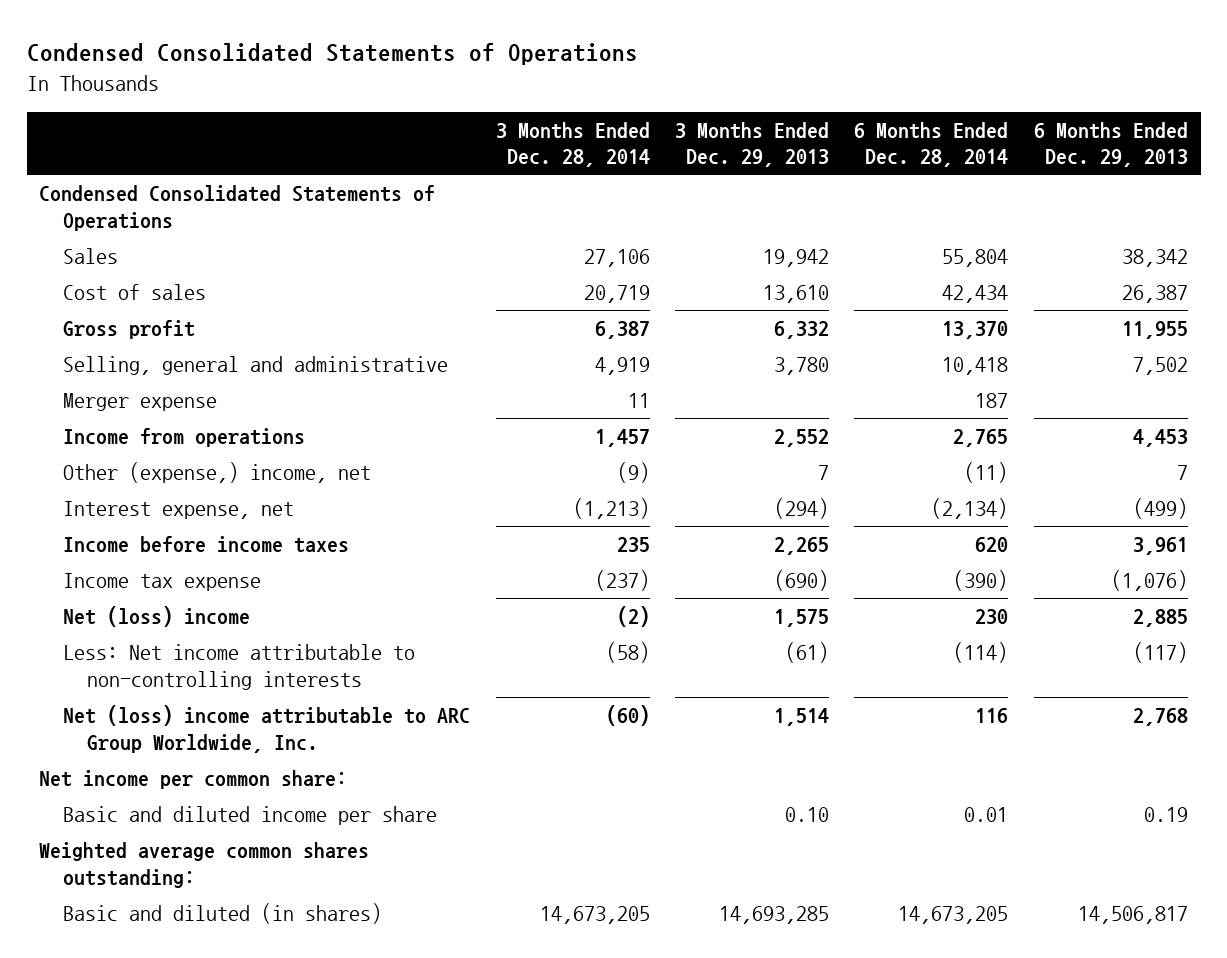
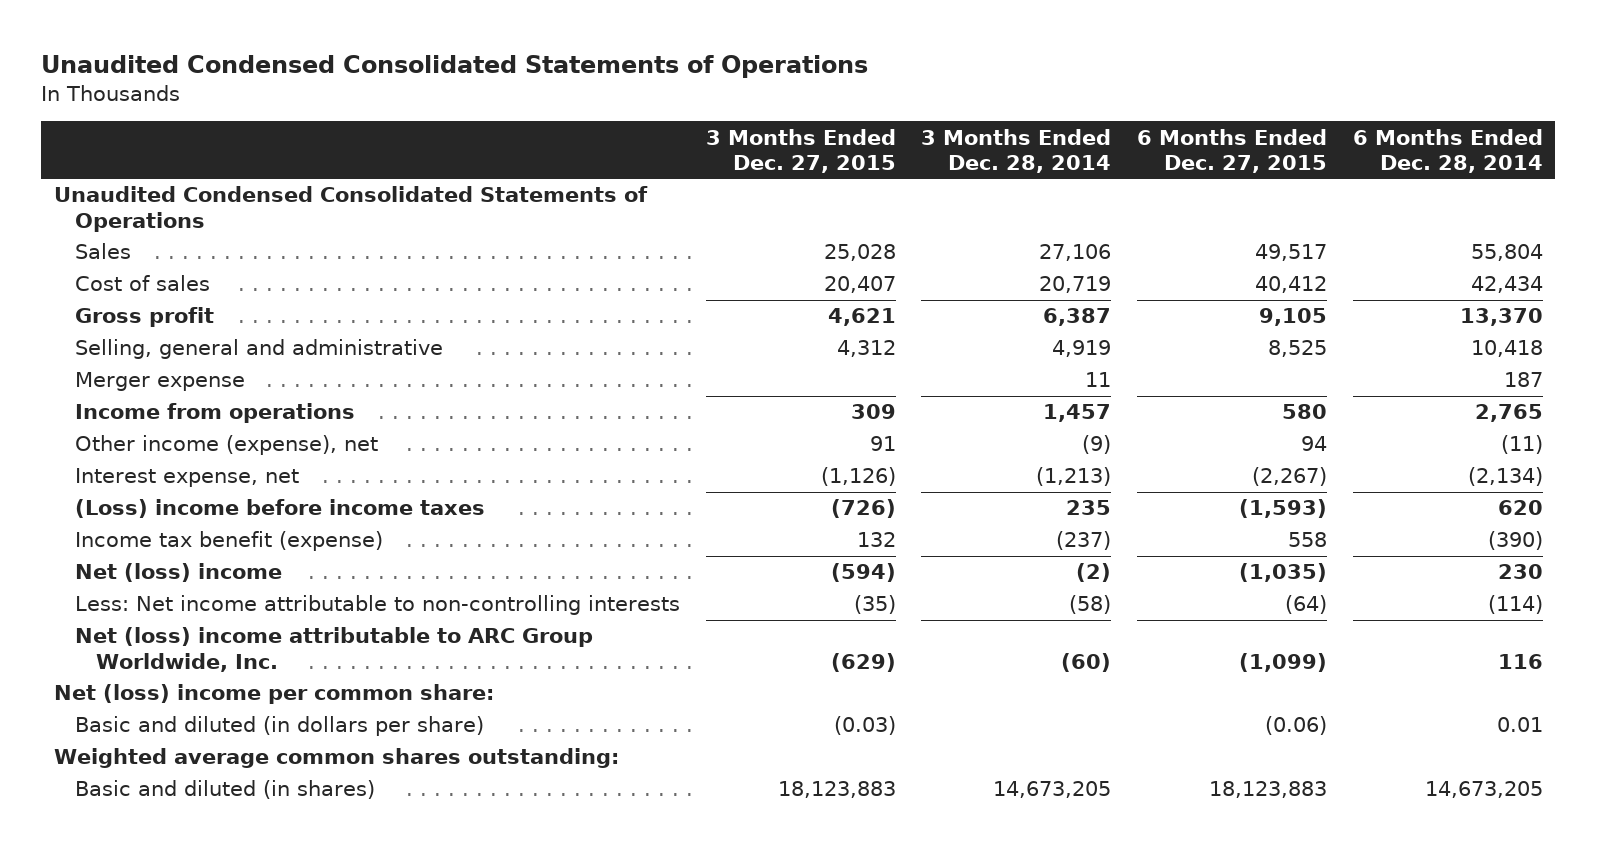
[26,43,638,66] Condensed Consolidated Statements of Operations -> [41,55,869,79] Unaudited Condensed Consolidated Statements of Operations
[674,121,829,168] 3 Months Ended Dec. 29, 2013 -> none
[1033,121,1188,168] 6 Months Ended Dec. 29, 2013 -> none
none -> [705,128,896,173] 3 Months Ended Dec. 27, 2015
none -> [1136,128,1327,173] 6 Months Ended Dec. 27, 2015
[39,184,436,231] Condensed Consolidated Statements of Operations -> [54,186,649,232] Unaudited Condensed Consolidated Statements of Operations
[63,461,372,483] Other (expense,) income, net -> [75,435,379,456] Other income (expense), net
[63,535,350,553] Income before income taxes -> [75,499,486,519] (Loss) income before income taxes
[63,572,262,591] Income tax expense -> [75,531,384,552] Income tax benefit (expense)
[39,769,348,789] Net income per common share: -> [54,684,495,705] Net (loss) income per common share:
[63,805,438,825] Basic and diluted income per share -> [75,716,485,737] Basic and diluted (in dollars per share)

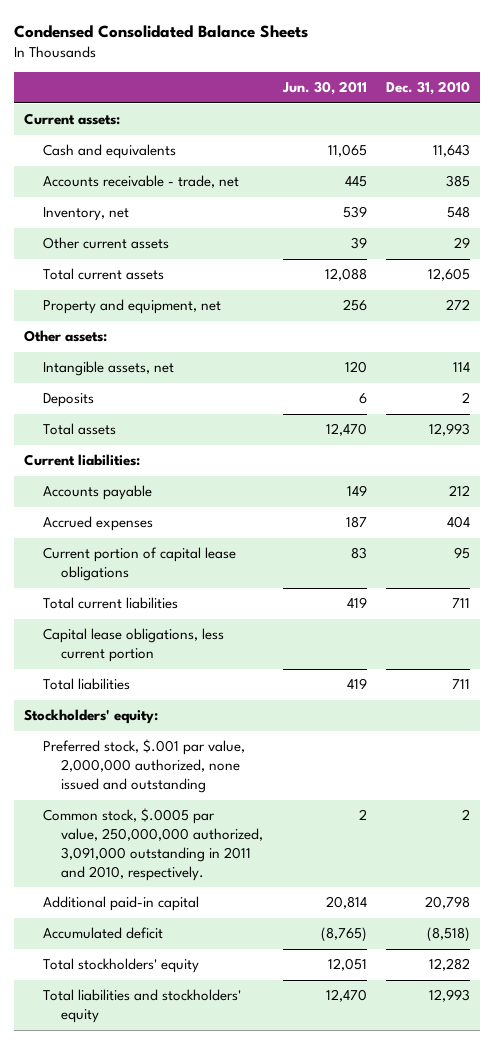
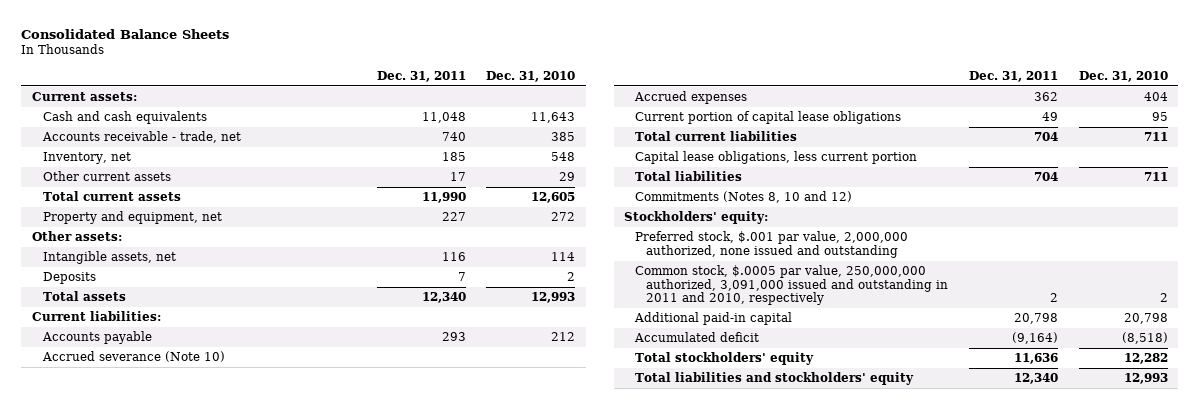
[14,25,309,39] Condensed Consolidated Balance Sheets -> [21,29,230,40] Consolidated Balance Sheets
[281,81,367,96] Jun. 30, 2011 -> none
none -> [376,70,466,82] Dec. 31, 2011
[42,144,176,160] Cash and equivalents -> [42,111,207,125] Cash and cash equivalents
none -> [41,351,225,363] Accrued severance (Note 10)
none -> [635,191,853,204] Commitments (Notes 8, 10 and 12)
[42,808,264,881] Common stock, $.0005 par value, 250,000,000 authorized, 3,091,000 outstanding in 2011 and 2010, respectively. -> [635,265,949,306] Common stock, $.0005 par value, 250,000,000 authorized, 3,091,000 issued and outstanding in 2011 and 2010, respectively

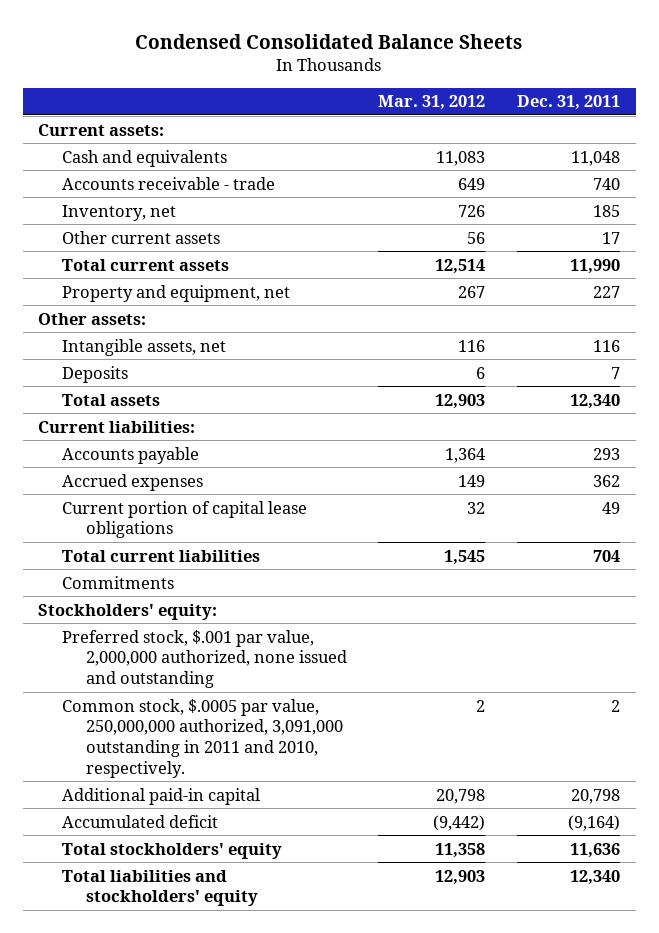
[21,29,230,40] Consolidated Balance Sheets -> [135,33,523,49] Condensed Consolidated Balance Sheets
[486,70,576,82] Dec. 31, 2010 -> none
none -> [378,95,486,111] Mar. 31, 2012
[42,111,207,125] Cash and cash equivalents -> [62,149,228,167] Cash and equivalents
[41,131,241,144] Accounts receivable - trade, net -> [62,176,276,190] Accounts receivable - trade
[41,351,225,363] Accrued severance (Note 10) -> none
[635,151,918,165] Capital lease obligations, less current portion -> none
[635,171,743,182] Total liabilities -> none
[635,191,853,204] Commitments (Notes 8, 10 and 12) -> [62,575,175,589] Commitments
[635,265,949,306] Common stock, $.0005 par value, 250,000,000 authorized, 3,091,000 issued and outstanding in 2011 and 2010, respectively -> [62,698,343,778] Common stock, $.0005 par value, 250,000,000 authorized, 3,091,000 outstanding in 2011 and 2010, respectively.

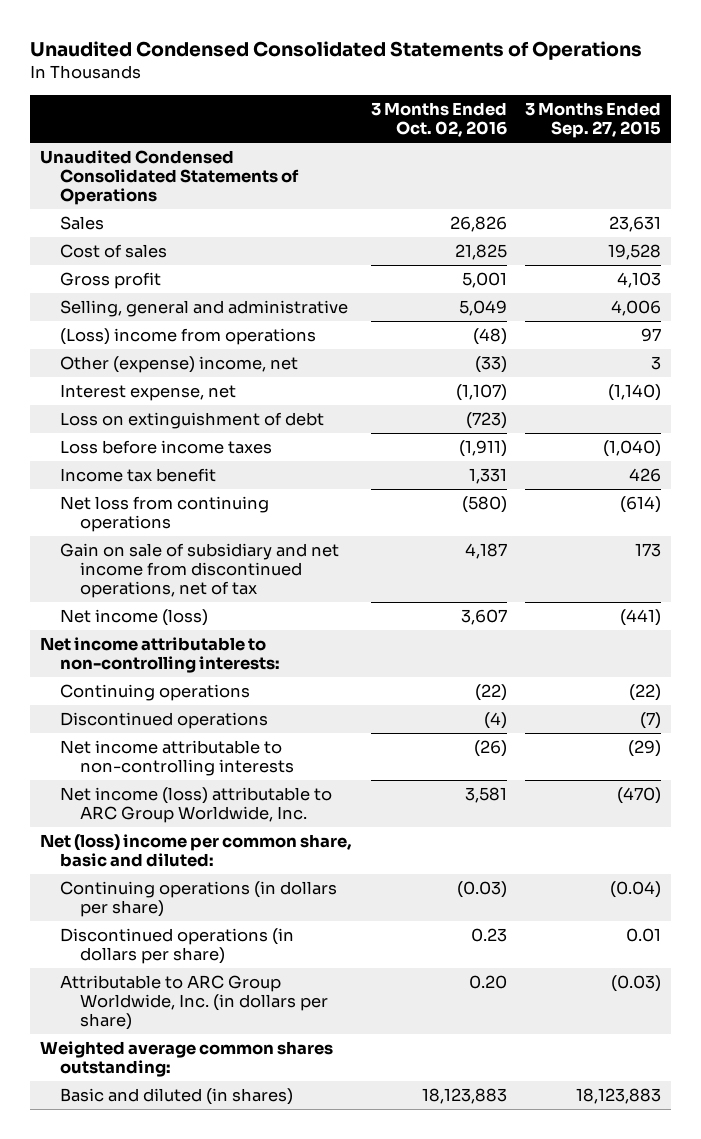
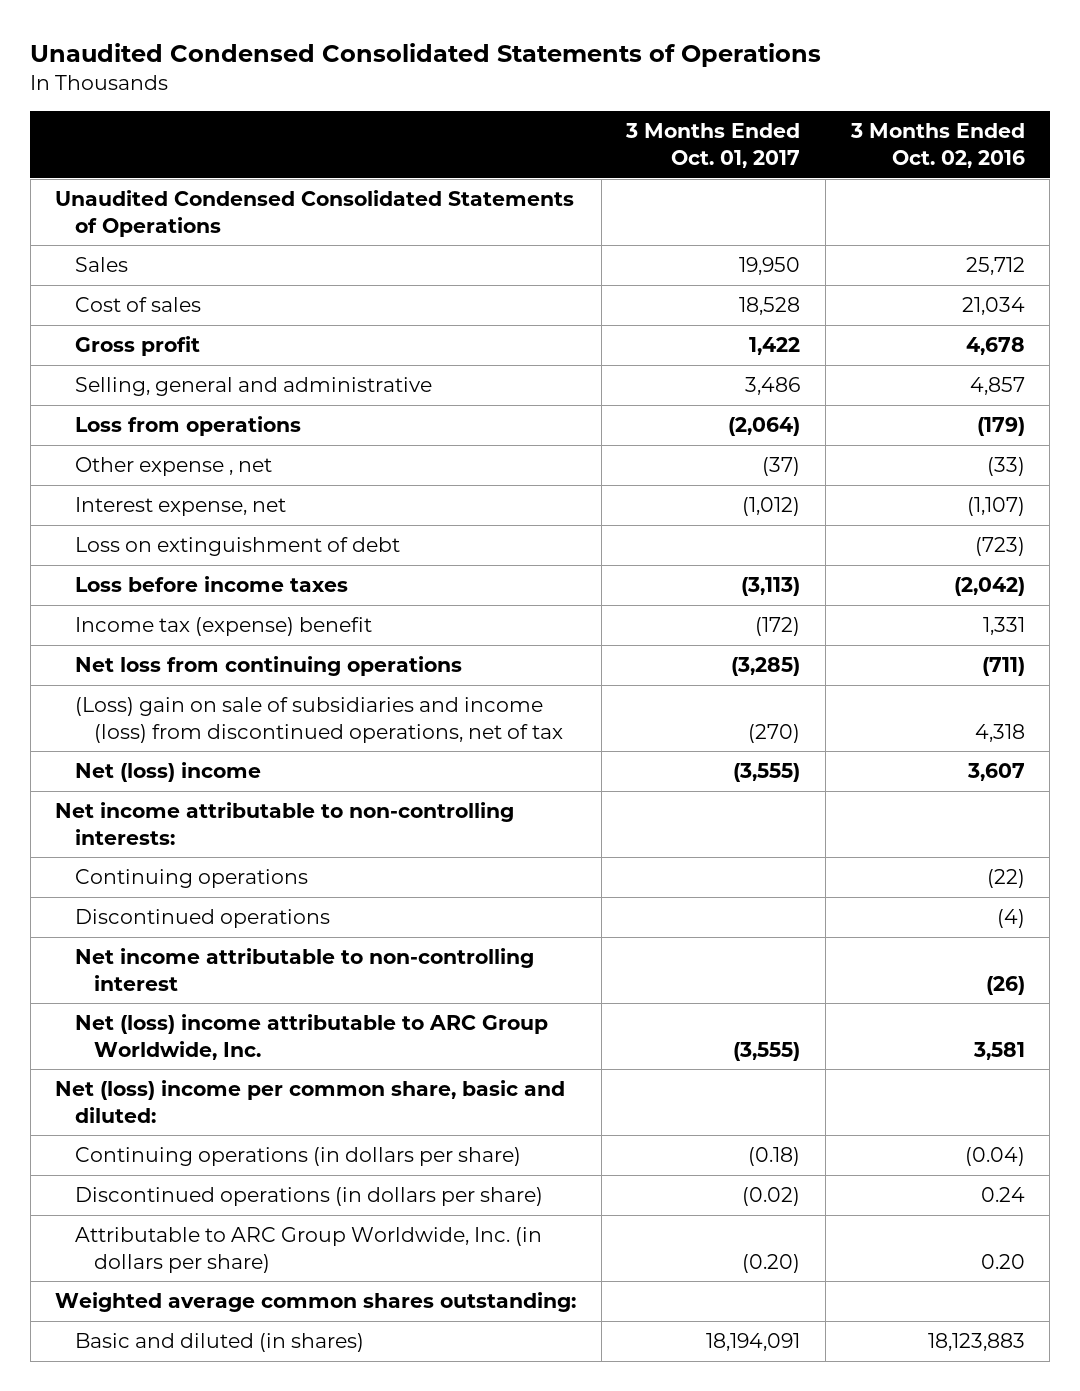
[525,101,662,139] 3 Months Ended Sep. 27, 2015 -> none
none -> [625,123,801,168] 3 Months Ended Oct. 01, 2017
[449,215,507,232] 26,826 -> [965,257,1025,276] 25,712
[454,243,507,260] 21,825 -> [961,297,1025,316] 21,034
[461,271,507,288] 5,001 -> [965,337,1025,356] 4,678
[458,299,507,316] 5,049 -> [969,377,1025,396] 4,857
[60,327,317,345] (Loss) income from operations -> [74,416,301,437] Loss from operations
[472,327,507,345] (48) -> [976,417,1025,437] (179)
[60,355,299,373] Other (expense) income, net -> [74,457,272,477] Other expense , net
[458,439,507,457] (1,911) -> [953,577,1025,597] (2,042)
[60,467,217,482] Income tax benefit -> [74,617,372,637] Income tax (expense) benefit
[461,495,507,513] (580) -> [981,657,1025,677] (711)
[60,542,340,599] Gain on sale of subsidiary and net income from discontinued operations, net of tax -> [74,697,564,743] (Loss) gain on sale of subsidiaries and income (loss) from discontinued operations, net of tax
[464,542,507,559] 4,187 -> [974,723,1025,742] 4,318
[60,608,209,626] Net income (loss) -> [74,762,261,783] Net (loss) income
[60,739,295,777] Net income attributable to non-controlling interests -> [74,948,534,991] Net income attributable to non-controlling interest
[60,786,333,824] Net income (loss) attributable to ARC Group Worldwide, Inc. -> [74,1014,548,1060] Net (loss) income attributable to ARC Group Worldwide, Inc.
[456,880,507,898] (0.03) -> [964,1147,1025,1167] (0.04)
[470,927,507,942] 0.23 -> [980,1187,1025,1203] 0.24

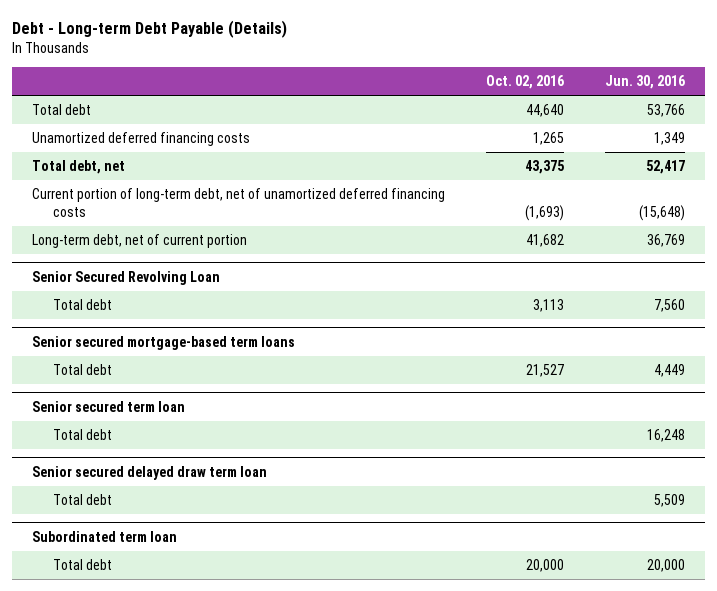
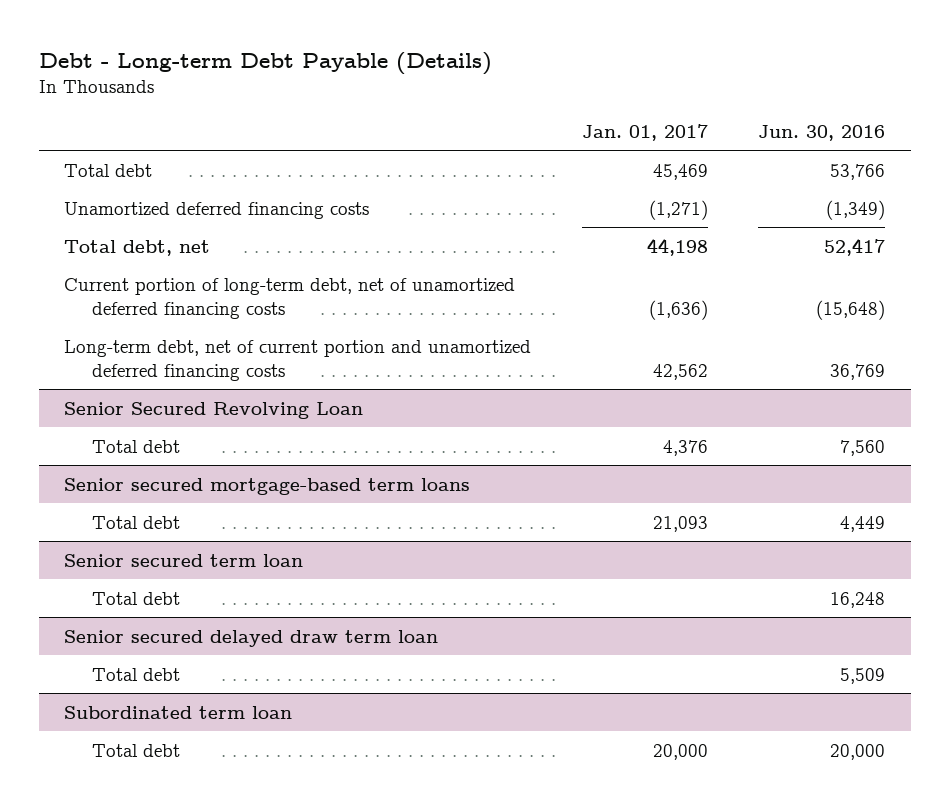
[486,75,565,90] Oct. 02, 2016 -> none
none -> [581,123,708,141] Jan. 01, 2017
[653,132,685,146] 1,349 -> [826,199,886,220] (1,349)
[32,234,248,249] Long-term debt, net of current portion -> [63,339,531,381] Long-term debt, net of current portion and unamortized deferred financing costs

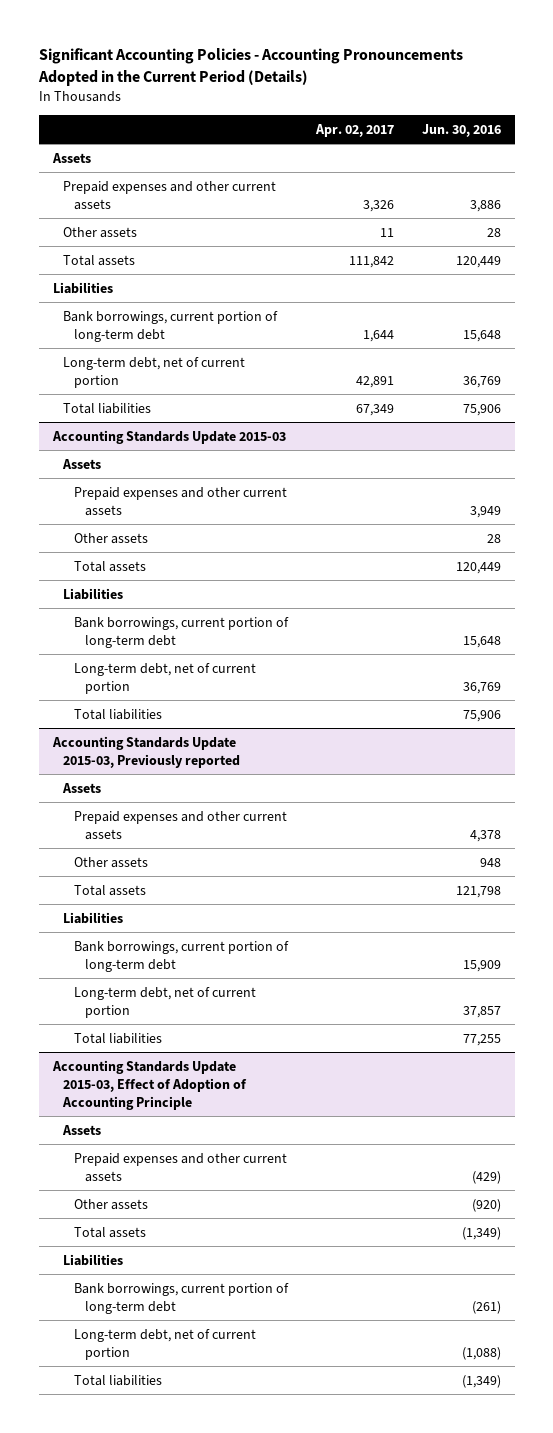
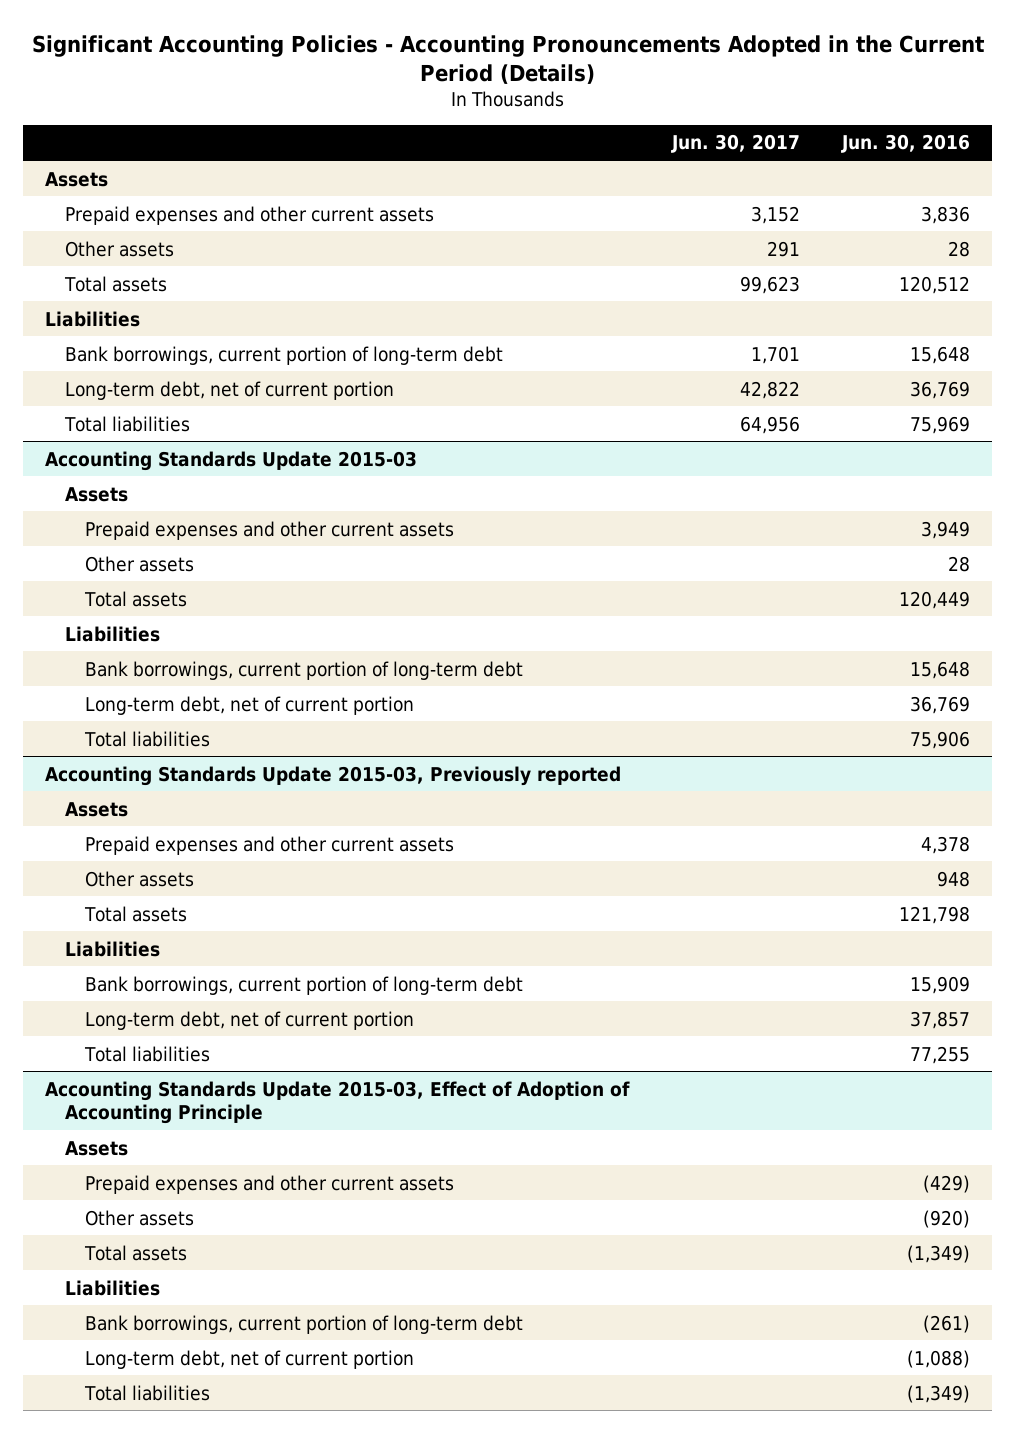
[314,123,394,137] Apr. 02, 2017 -> none
none -> [670,134,800,154] Jun. 30, 2017
[469,199,501,212] 3,886 -> [921,205,971,224] 3,836
[455,255,501,268] 120,449 -> [899,275,971,294] 120,512
[462,403,501,416] 75,906 -> [910,415,971,434] 75,969

